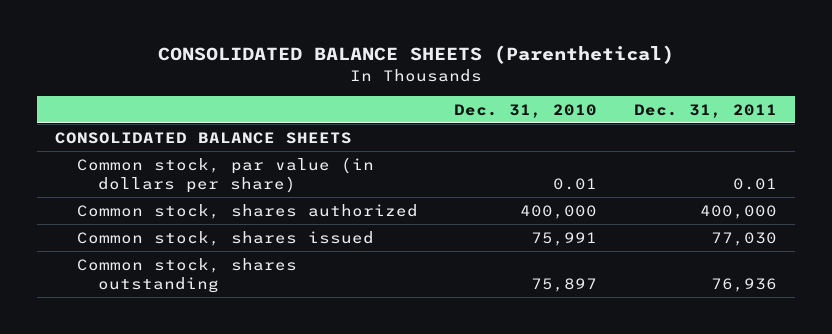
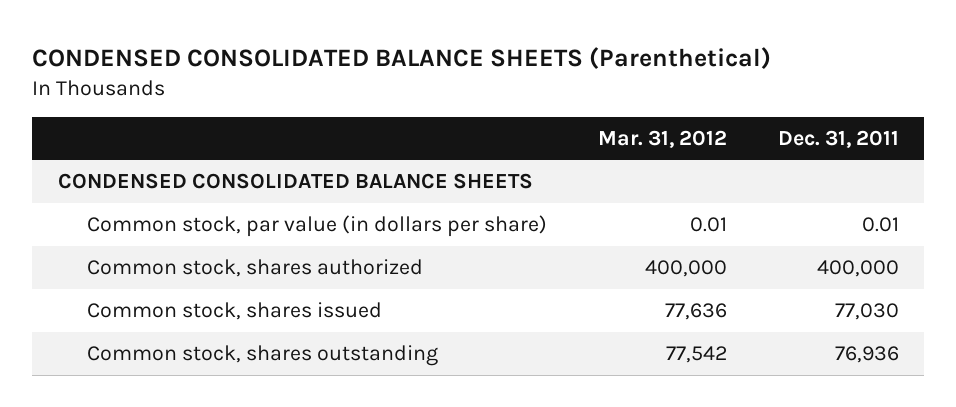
[157,45,674,65] CONSOLIDATED BALANCE SHEETS (Parenthetical) -> [32,46,772,69] CONDENSED CONSOLIDATED BALANCE SHEETS (Parenthetical)
[454,103,598,118] Dec. 31, 2010 -> none
none -> [597,130,727,149] Mar. 31, 2012
[54,131,352,144] CONSOLIDATED BALANCE SHEETS -> [57,173,533,190] CONDENSED CONSOLIDATED BALANCE SHEETS

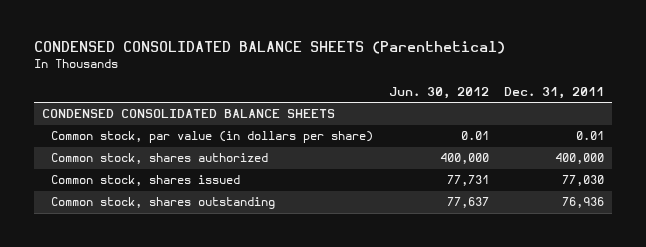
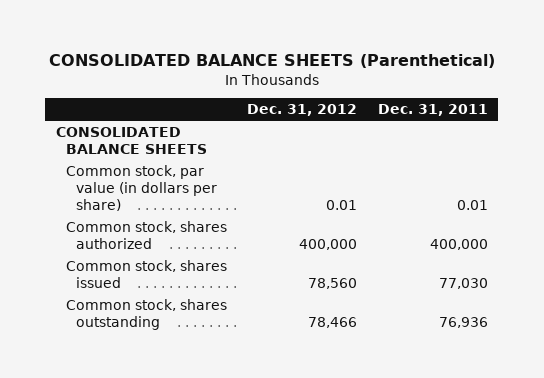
[33,41,505,55] CONDENSED CONSOLIDATED BALANCE SHEETS (Parenthetical) -> [48,54,495,69] CONSOLIDATED BALANCE SHEETS (Parenthetical)
[388,86,489,99] Jun. 30, 2012 -> none
none -> [247,104,358,117] Dec. 31, 2012
[41,109,335,119] CONDENSED CONSOLIDATED BALANCE SHEETS -> [55,126,207,154] CONSOLIDATED BALANCE SHEETS

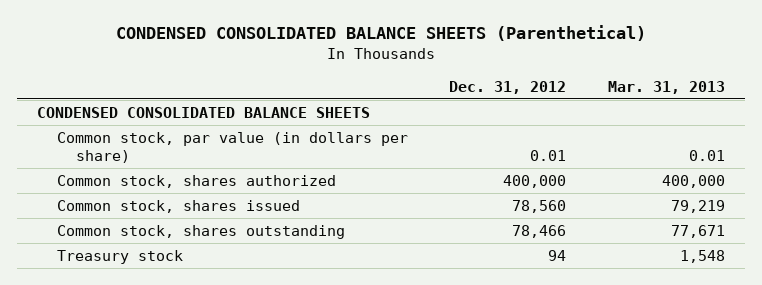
[48,54,495,69] CONSOLIDATED BALANCE SHEETS (Parenthetical) -> [115,25,646,42] CONDENSED CONSOLIDATED BALANCE SHEETS (Parenthetical)
[378,104,489,117] Dec. 31, 2011 -> none
none -> [607,80,725,94] Mar. 31, 2013
[55,126,207,154] CONSOLIDATED BALANCE SHEETS -> [37,106,371,118] CONDENSED CONSOLIDATED BALANCE SHEETS
none -> [56,249,183,264] Treasury stock

